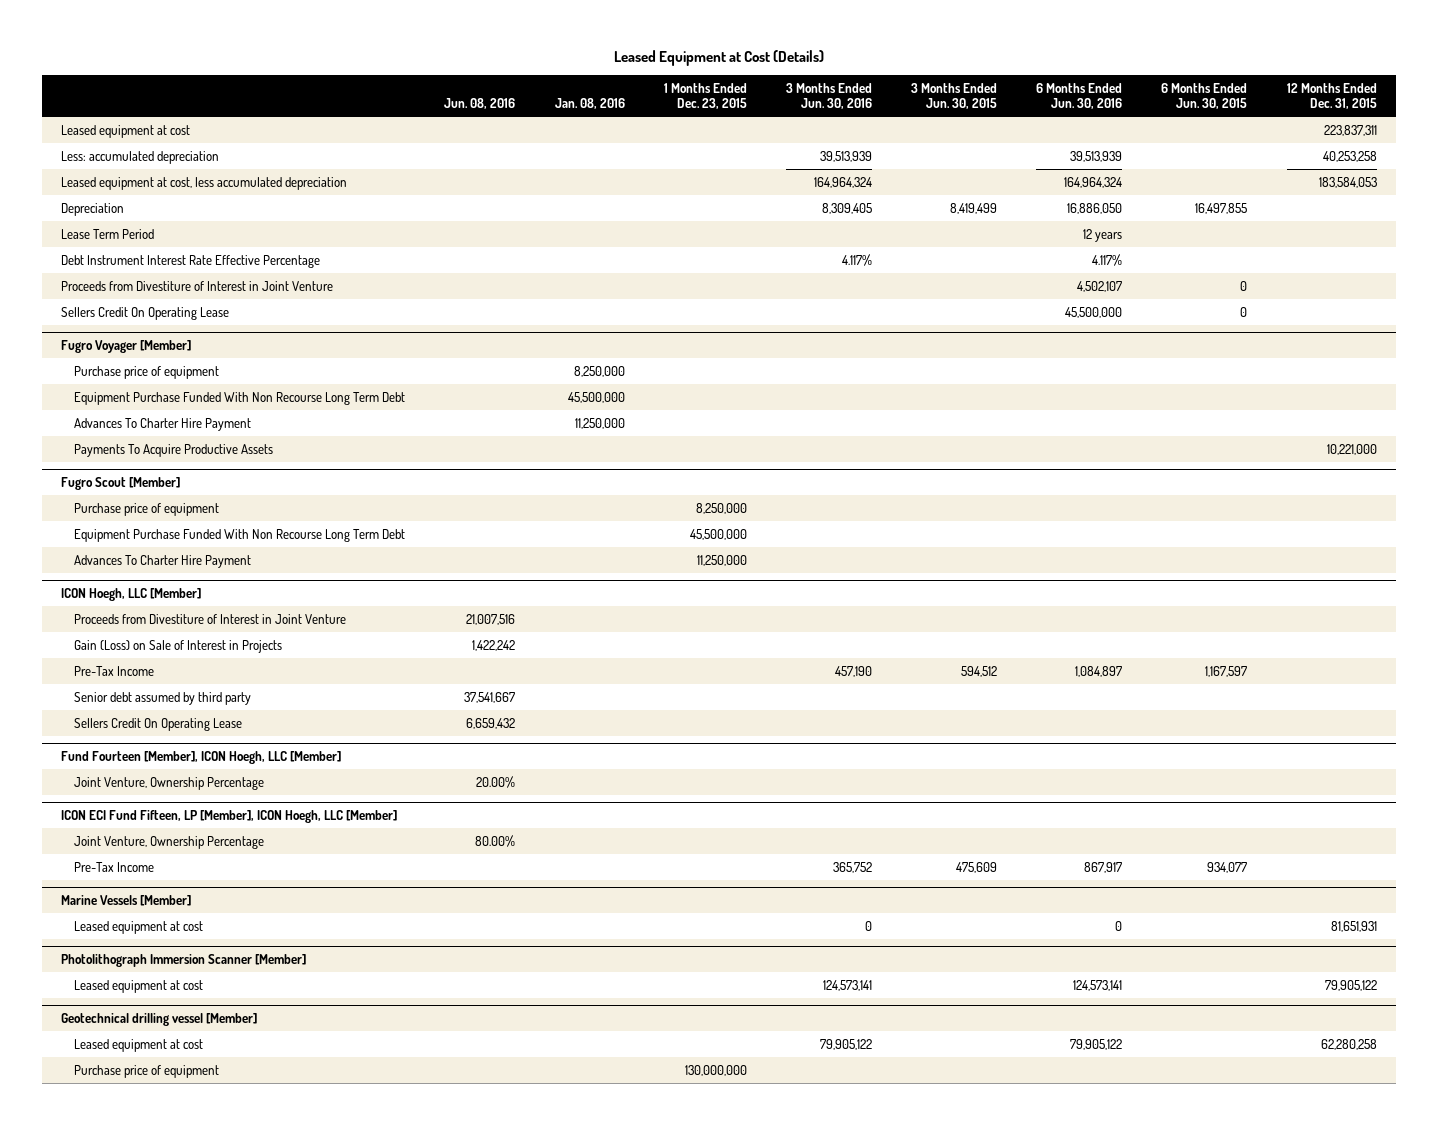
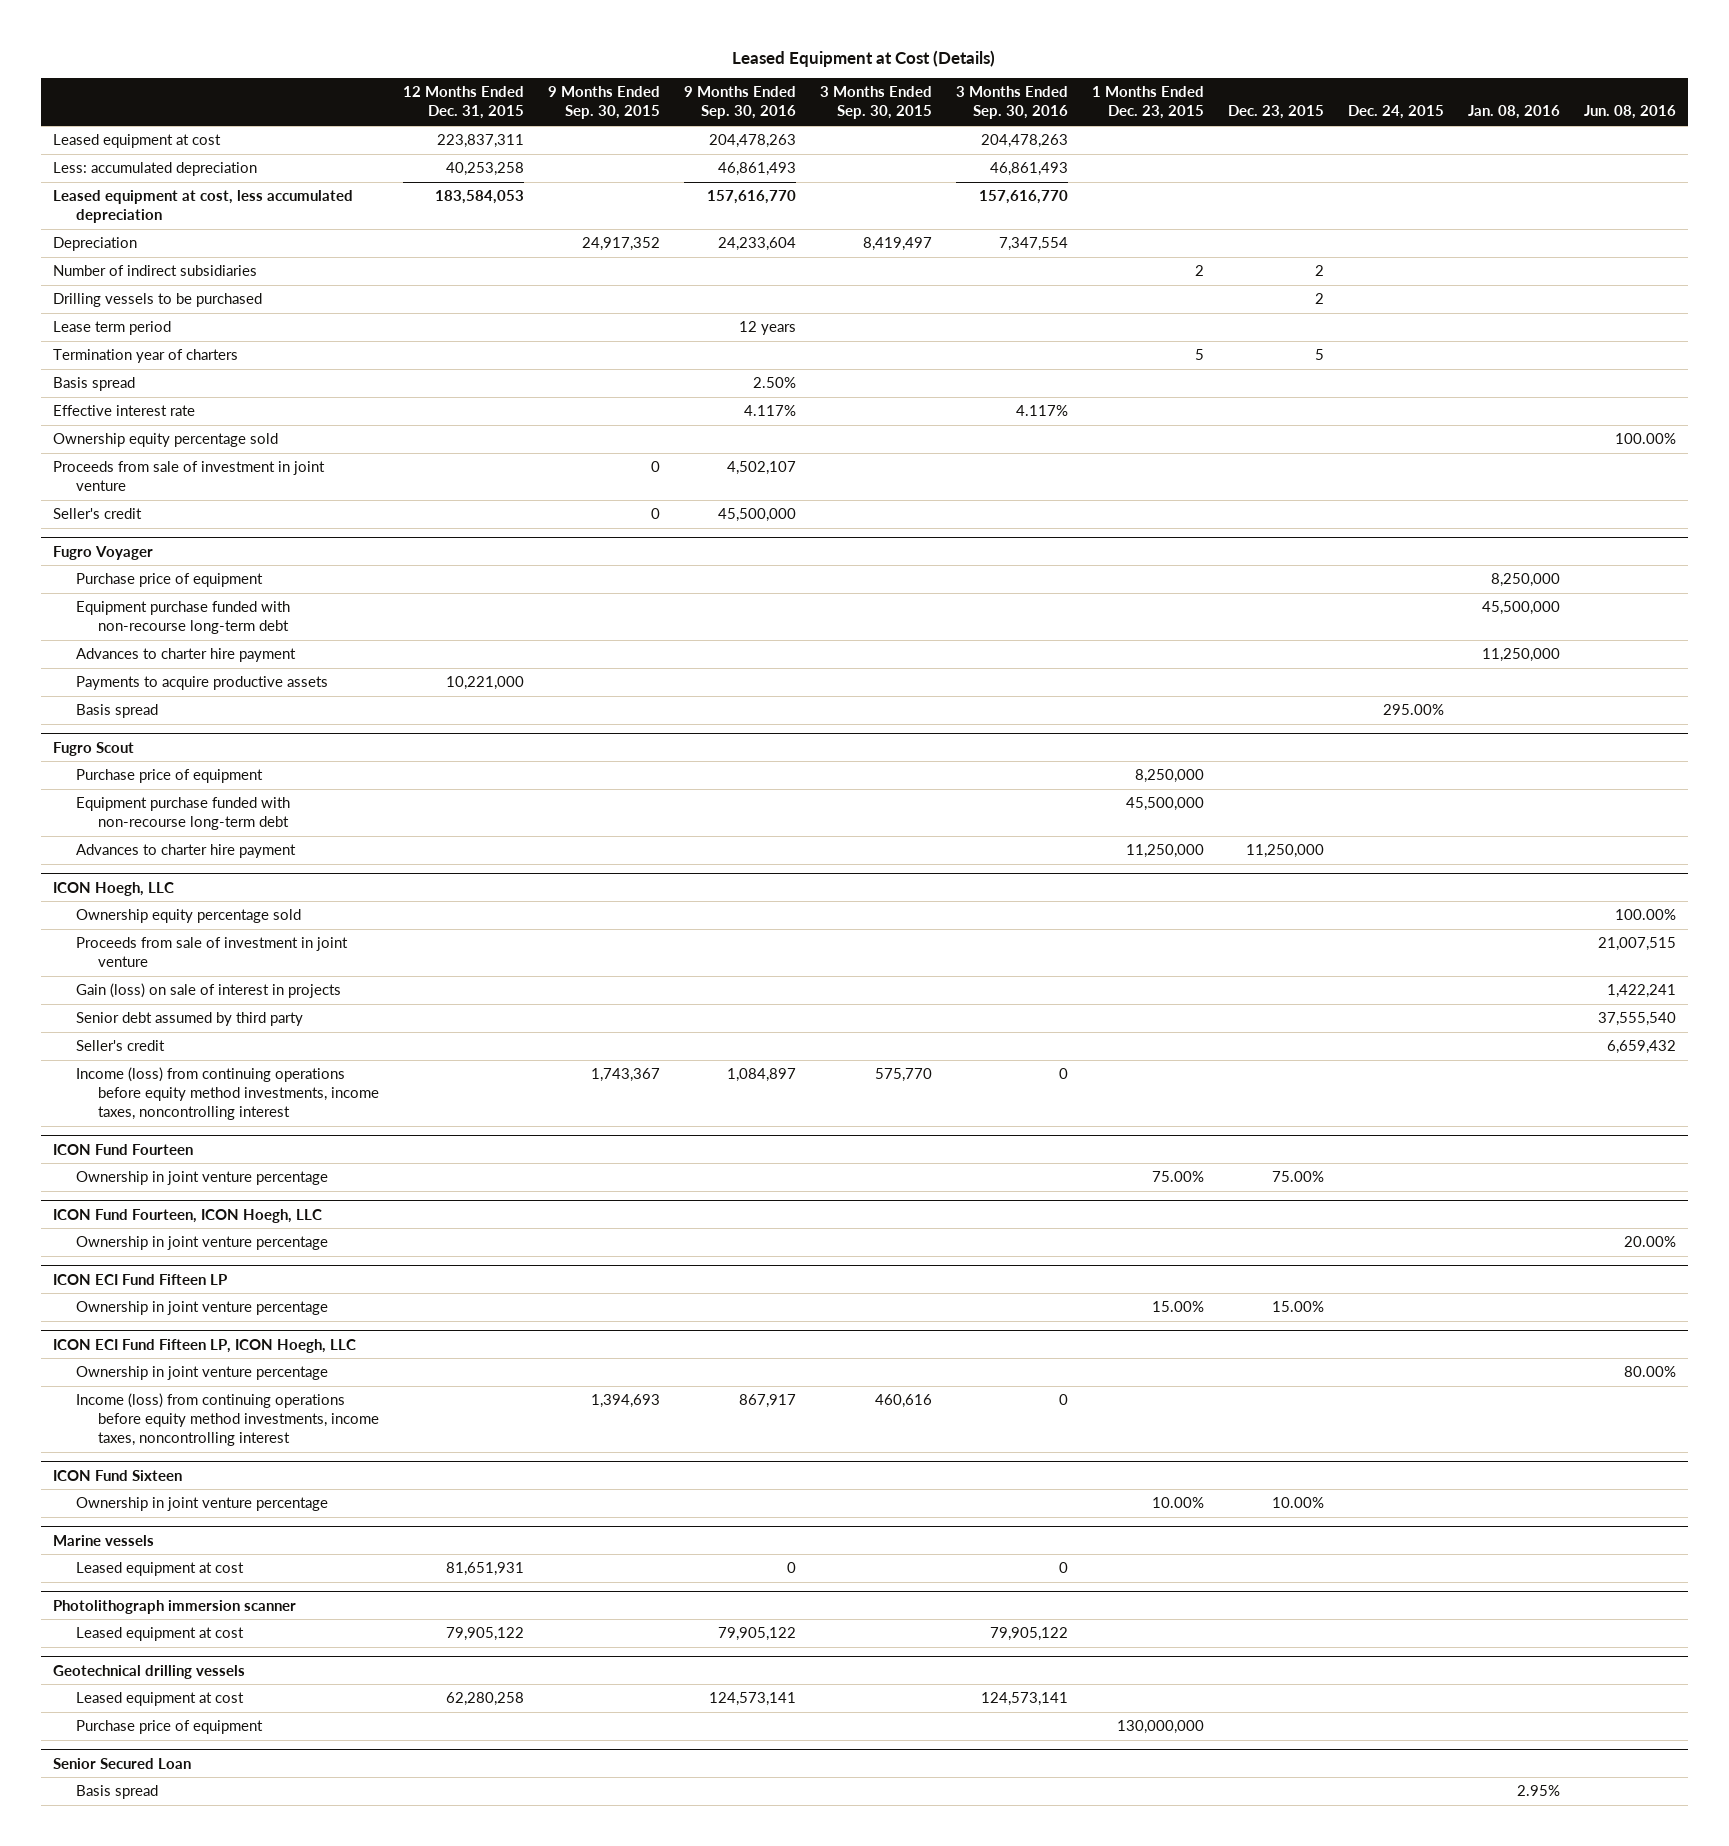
[785,82,872,110] 3 Months Ended Jun. 30, 2016 -> none
[911,82,998,110] 3 Months Ended Jun. 30, 2015 -> none
[1036,82,1123,110] 6 Months Ended Jun. 30, 2016 -> none
[1161,82,1248,110] 6 Months Ended Jun. 30, 2015 -> none
none -> [547,86,660,120] 9 Months Ended Sep. 30, 2015
none -> [683,86,796,120] 9 Months Ended Sep. 30, 2016
none -> [819,86,932,120] 3 Months Ended Sep. 30, 2015
none -> [955,86,1068,120] 3 Months Ended Sep. 30, 2016
none -> [1227,105,1324,120] Dec. 23, 2015
none -> [1347,105,1444,120] Dec. 24, 2015
none -> [53,265,258,277] Number of indirect subsidiaries
none -> [53,293,263,308] Drilling vessels to be purchased
[61,228,155,239] Lease Term Period -> [53,321,172,336] Lease term period
none -> [53,349,239,364] Termination year of charters
none -> [53,377,136,392] Basis spread
[61,254,321,268] Debt Instrument Interest Rate Effective Percentage -> [53,405,196,417] Effective interest rate
none -> [53,433,279,448] Ownership equity percentage sold
[61,280,334,291] Proceeds from Divestiture of Interest in Joint Venture -> [53,461,326,491] Proceeds from sale of investment in joint venture
[61,306,230,320] Sellers Credit On Operating Lease -> [53,508,143,520] Seller's credit
[61,340,192,354] Fugro Voyager [Member] -> [53,545,154,560] Fugro Voyager
[74,391,406,405] Equipment Purchase Funded With Non Recourse Long Term Debt -> [75,601,290,634] Equipment purchase funded with non-recourse long-term debt
[74,417,252,431] Advances To Charter Hire Payment -> [75,648,296,663] Advances to charter hire payment
[74,443,274,457] Payments To Acquire Productive Assets -> [75,676,328,691] Payments to acquire productive assets
none -> [75,704,158,719] Basis spread
[61,477,181,491] Fugro Scout [Member] -> [53,741,135,756] Fugro Scout
[74,665,155,676] Pre-Tax Income -> none
[74,861,155,872] Pre-Tax Income -> none
[74,528,406,542] Equipment Purchase Funded With Non Recourse Long Term Debt -> [75,797,290,830] Equipment purchase funded with non-recourse long-term debt
[74,554,252,568] Advances To Charter Hire Payment -> [75,844,296,859] Advances to charter hire payment
[61,588,202,602] ICON Hoegh, LLC [Member] -> [53,881,175,896] ICON Hoegh, LLC
none -> [75,909,301,924] Ownership equity percentage sold
[74,613,347,624] Proceeds from Divestiture of Interest in Joint Venture -> [75,937,348,967] Proceeds from sale of investment in joint venture
[466,613,516,625] 21,007,516 -> [1597,937,1676,952] 21,007,515
[74,639,283,653] Gain (Loss) on Sale of Interest in Projects -> [75,983,341,999] Gain (loss) on sale of interest in projects
[472,639,516,651] 1,422,242 -> [1606,984,1676,999] 1,422,241
[464,691,516,703] 37,541,667 -> [1597,1012,1676,1027] 37,555,540
[74,717,243,731] Sellers Credit On Operating Lease -> [75,1040,165,1052] Seller's credit
none -> [75,1067,380,1120] Income (loss) from continuing operations before equity method investments, income taxes, noncontrolling interest
none -> [53,1143,194,1155] ICON Fund Fourteen
none -> [75,1171,328,1186] Ownership in joint venture percentage
[61,751,342,765] Fund Fourteen [Member], ICON Hoegh, LLC [Member] -> [53,1208,323,1223] ICON Fund Fourteen, ICON Hoegh, LLC
[74,776,265,790] Joint Venture, Ownership Percentage -> [75,1236,328,1251] Ownership in joint venture percentage
none -> [53,1273,228,1285] ICON ECI Fund Fifteen LP
none -> [75,1301,328,1316] Ownership in joint venture percentage
[61,810,398,824] ICON ECI Fund Fifteen, LP [Member], ICON Hoegh, LLC [Member] -> [53,1338,357,1353] ICON ECI Fund Fifteen LP, ICON Hoegh, LLC
[74,835,265,849] Joint Venture, Ownership Percentage -> [75,1366,328,1381] Ownership in joint venture percentage
none -> [75,1393,380,1446] Income (loss) from continuing operations before equity method investments, income taxes, noncontrolling interest
none -> [53,1469,183,1481] ICON Fund Sixteen
none -> [75,1497,328,1512] Ownership in joint venture percentage
[61,895,192,907] Marine Vessels [Member] -> [53,1534,155,1546] Marine vessels
[61,954,307,968] Photolithograph Immersion Scanner [Member] -> [53,1599,297,1614] Photolithograph immersion scanner
[61,1013,258,1027] Geotechnical drilling vessel [Member] -> [53,1664,246,1679] Geotechnical drilling vessels
none -> [53,1757,192,1769] Senior Secured Loan
none -> [75,1785,158,1800] Basis spread

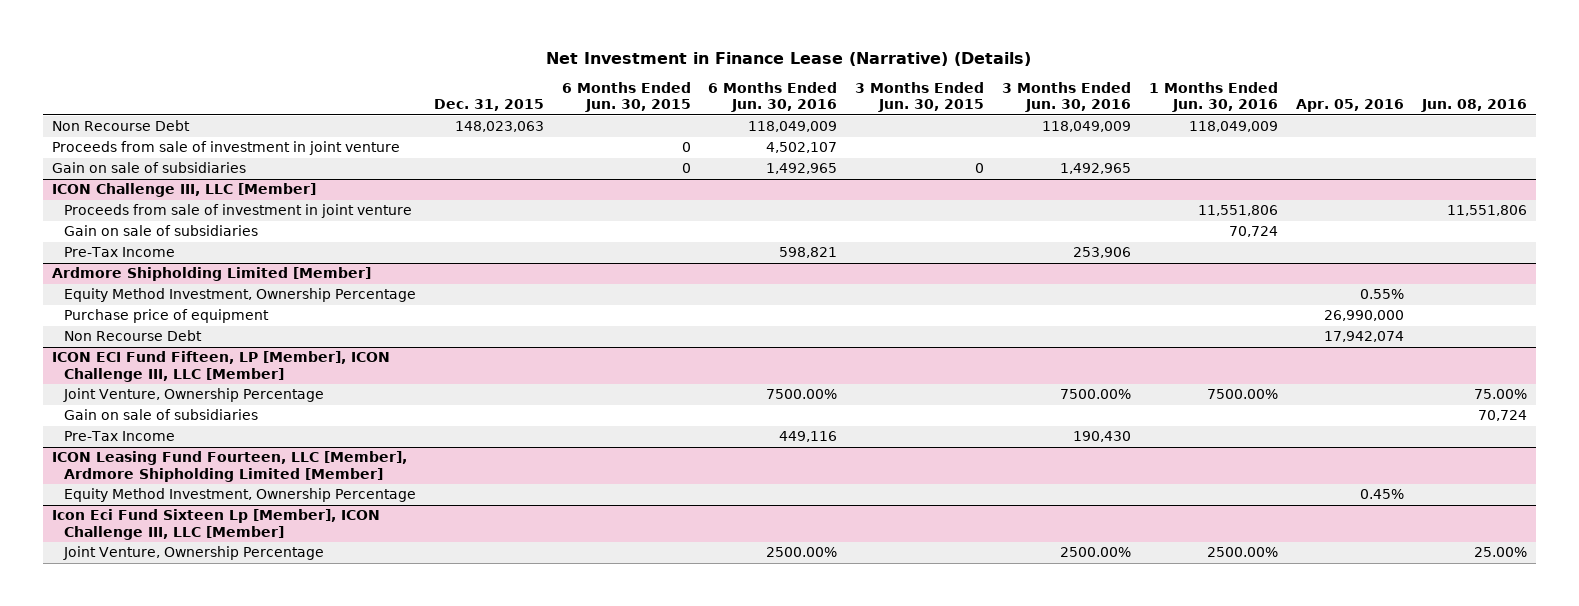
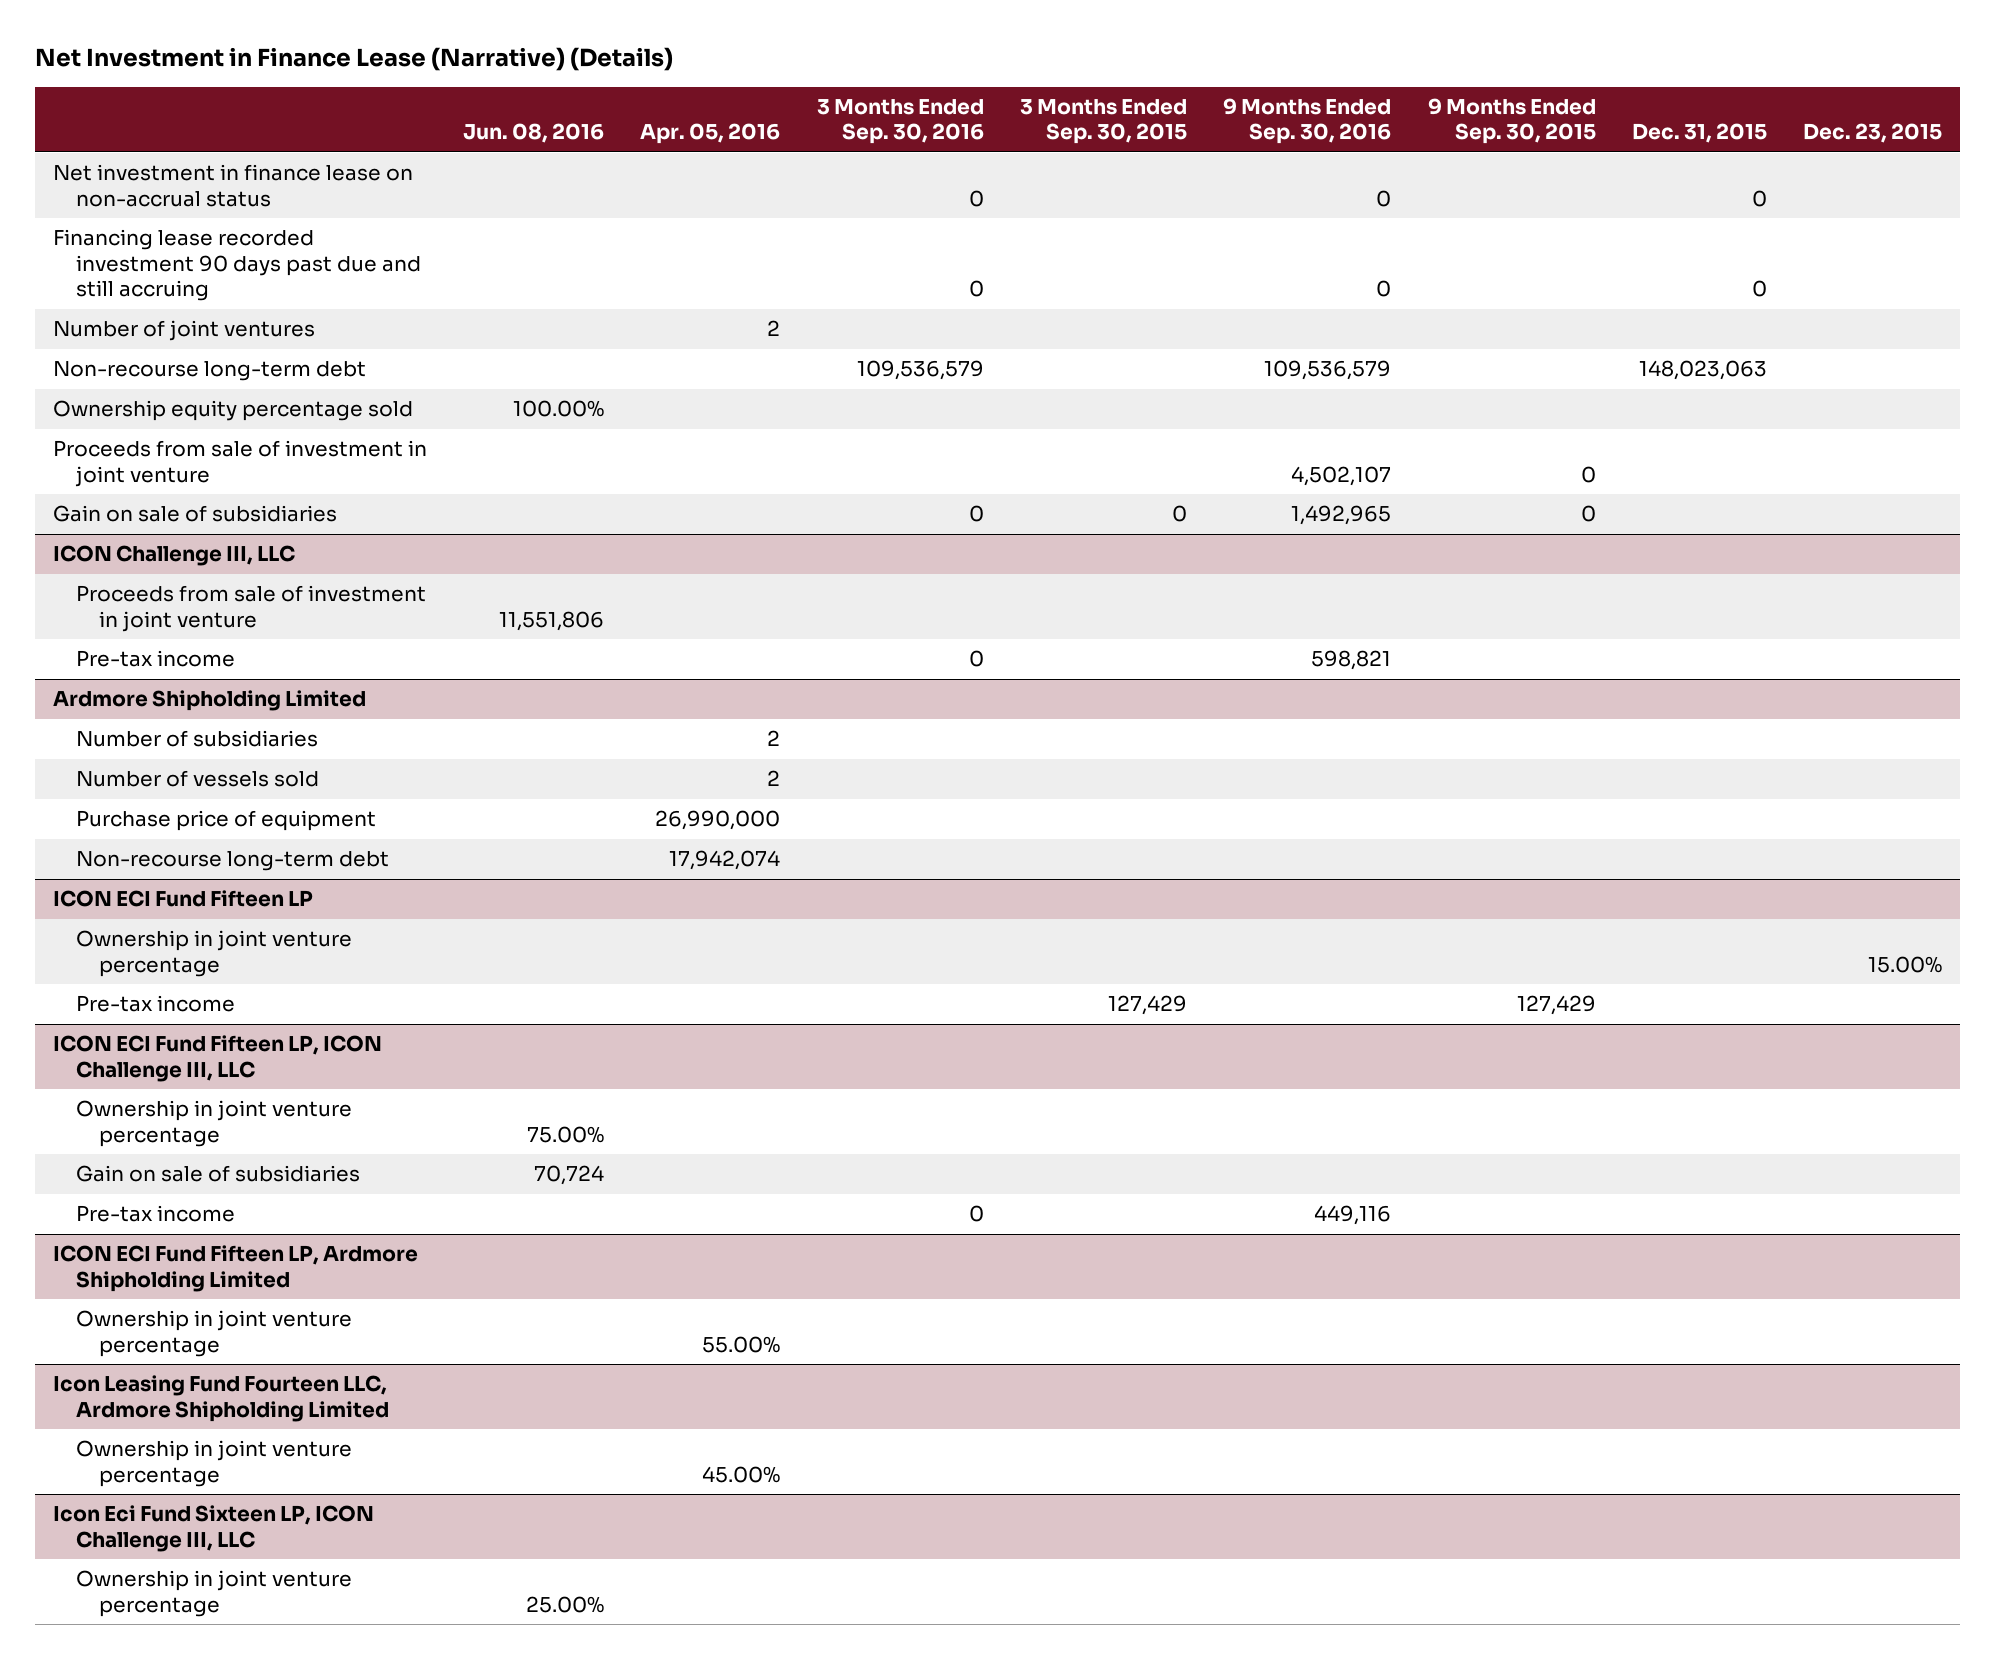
[561,82,691,113] 6 Months Ended Jun. 30, 2015 -> none
[708,82,838,113] 6 Months Ended Jun. 30, 2016 -> none
[855,82,985,113] 3 Months Ended Jun. 30, 2015 -> none
[1002,82,1132,113] 3 Months Ended Jun. 30, 2016 -> none
[1149,82,1279,113] 1 Months Ended Jun. 30, 2016 -> none
none -> [816,98,984,145] 3 Months Ended Sep. 30, 2016
none -> [1019,98,1187,145] 3 Months Ended Sep. 30, 2015
none -> [1223,97,1392,145] 9 Months Ended Sep. 30, 2016
none -> [1427,97,1596,145] 9 Months Ended Sep. 30, 2015
none -> [1803,123,1943,144] Dec. 23, 2015
none -> [52,164,413,207] Net investment in finance lease on non-accrual status
none -> [52,229,421,302] Financing lease recorded investment 90 days past due and still accruing
none -> [52,320,315,342] Number of joint ventures
[51,120,190,132] Non Recourse Debt -> [52,361,366,382] Non-recourse long-term debt
none -> [52,400,413,422] Ownership equity percentage sold
[51,183,316,198] ICON Challenge III, LLC [Member] -> [52,545,295,567] ICON Challenge III, LLC
[63,225,258,237] Gain on sale of subsidiaries -> none
[63,288,416,303] Equity Method Investment, Ownership Percentage -> none
[63,247,175,258] Pre-Tax Income -> [75,650,235,668] Pre-tax income
[51,267,371,282] Ardmore Shipholding Limited [Member] -> [52,690,366,712] Ardmore Shipholding Limited
none -> [75,730,318,748] Number of subsidiaries
none -> [75,770,319,788] Number of vessels sold
[63,330,202,342] Non Recourse Debt -> [75,851,389,872] Non-recourse long-term debt
none -> [52,890,313,908] ICON ECI Fund Fifteen LP
none -> [75,930,352,977] Ownership in joint venture percentage
none -> [75,995,235,1013] Pre-tax income
[51,351,390,382] ICON ECI Fund Fifteen, LP [Member], ICON Challenge III, LLC [Member] -> [52,1035,382,1082] ICON ECI Fund Fifteen LP, ICON Challenge III, LLC
[62,388,324,403] Joint Venture, Ownership Percentage -> [75,1100,352,1147] Ownership in joint venture percentage
[63,431,175,442] Pre-Tax Income -> [75,1205,235,1223] Pre-tax income
none -> [52,1245,418,1292] ICON ECI Fund Fifteen LP, Ardmore Shipholding Limited
none -> [75,1310,352,1357] Ownership in joint venture percentage
[51,451,407,482] ICON Leasing Fund Fourteen, LLC [Member], Ardmore Shipholding Limited [Member] -> [52,1375,389,1422] Icon Leasing Fund Fourteen LLC, Ardmore Shipholding Limited
[63,488,416,503] Equity Method Investment, Ownership Percentage -> [75,1440,352,1487] Ownership in joint venture percentage
[1360,489,1405,500] 0.45% -> [702,1465,781,1483] 45.00%
[51,509,380,540] Icon Eci Fund Sixteen Lp [Member], ICON Challenge III, LLC [Member] -> [52,1505,374,1552] Icon Eci Fund Sixteen LP, ICON Challenge III, LLC
[62,546,324,561] Joint Venture, Ownership Percentage -> [75,1570,352,1617] Ownership in joint venture percentage

